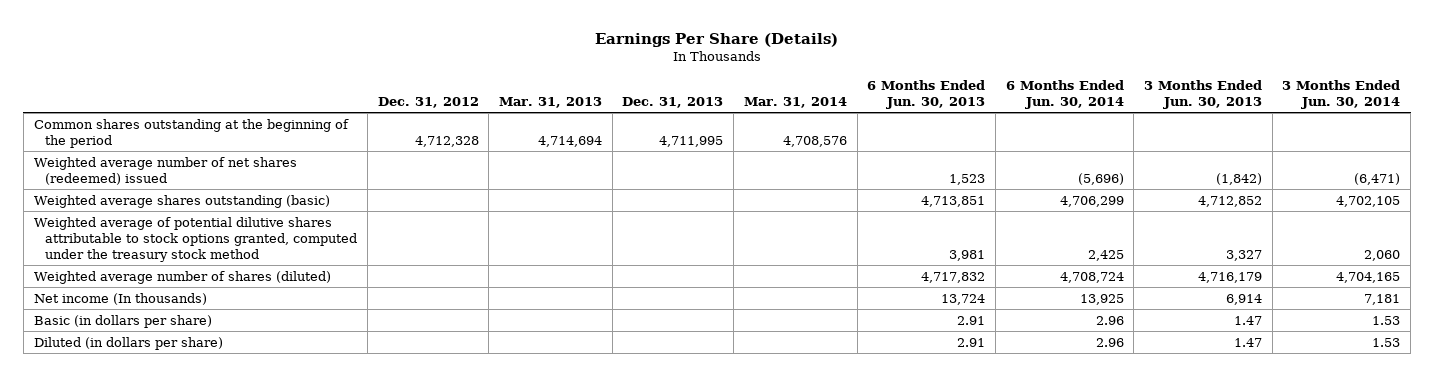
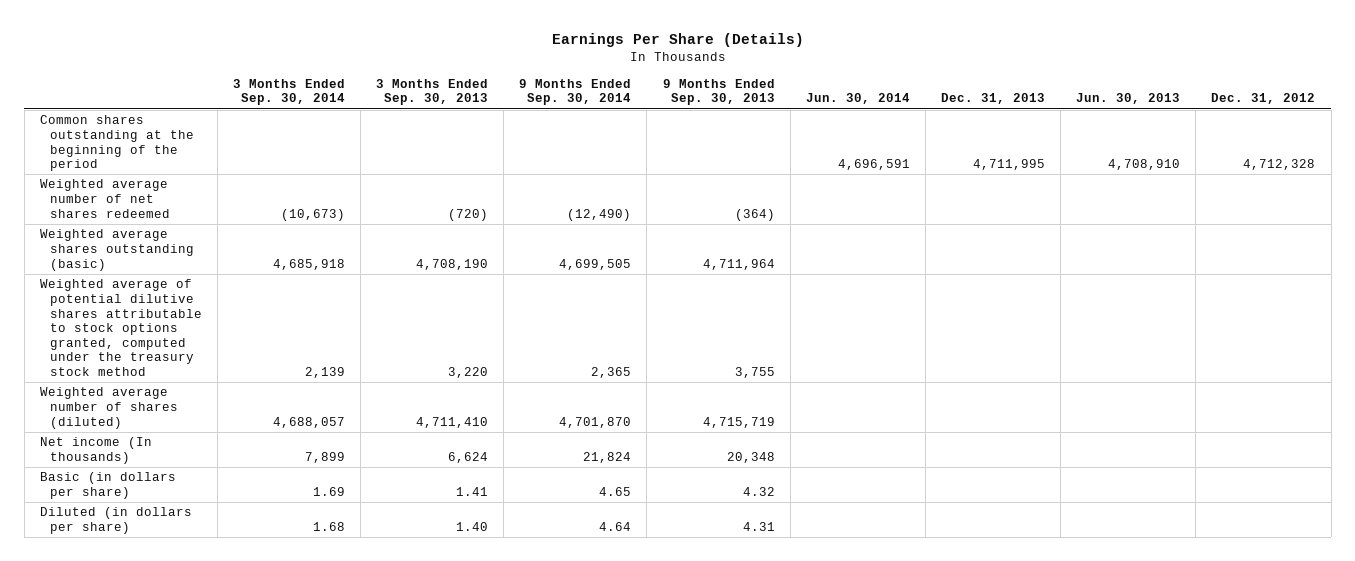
[499,97,603,109] Mar. 31, 2013 -> none
[743,97,847,109] Mar. 31, 2014 -> none
[867,79,986,110] 6 Months Ended Jun. 30, 2013 -> none
[1005,79,1124,110] 6 Months Ended Jun. 30, 2014 -> none
[1143,79,1262,110] 3 Months Ended Jun. 30, 2013 -> none
[1282,79,1401,110] 3 Months Ended Jun. 30, 2014 -> none
none -> [232,78,345,106] 3 Months Ended Sep. 30, 2014
none -> [376,78,489,106] 3 Months Ended Sep. 30, 2013
none -> [519,78,632,106] 9 Months Ended Sep. 30, 2014
none -> [662,78,775,106] 9 Months Ended Sep. 30, 2013
none -> [805,93,910,105] Jun. 30, 2014
none -> [1076,93,1181,105] Jun. 30, 2013
[33,156,297,185] Weighted average number of net shares (redeemed) issued -> [39,179,170,218] Weighted average number of net shares redeemed

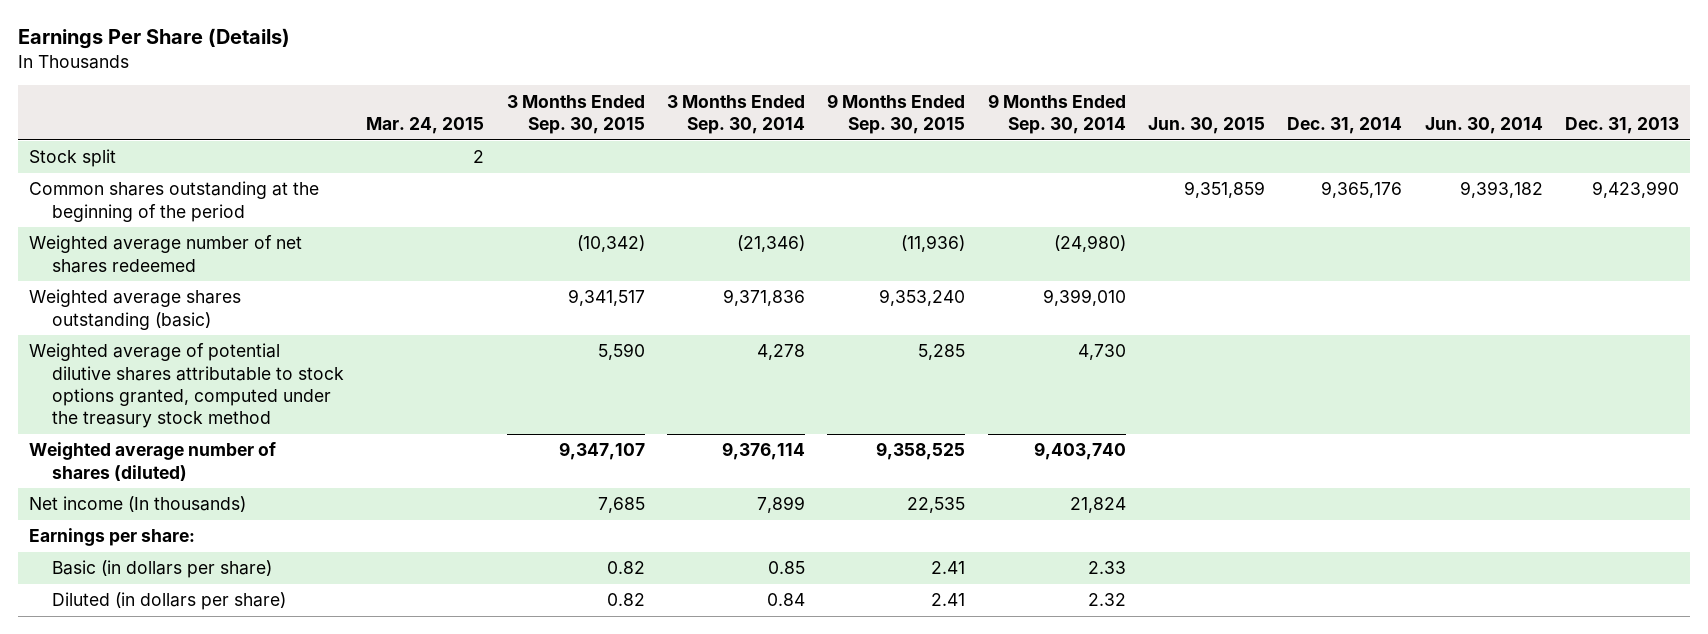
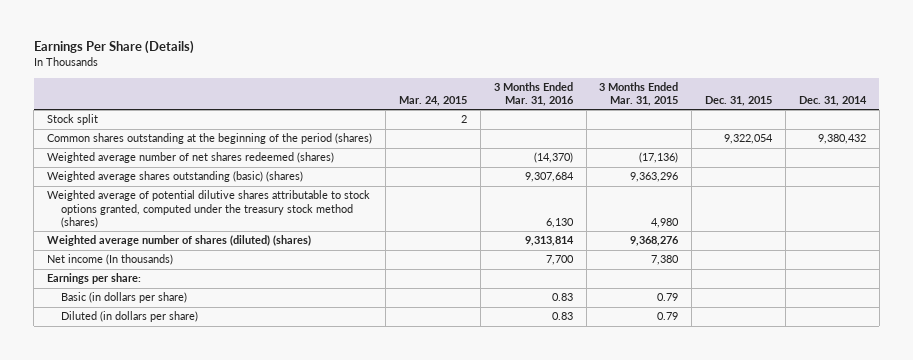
[506,94,645,134] 3 Months Ended Sep. 30, 2015 -> none
[666,94,805,134] 3 Months Ended Sep. 30, 2014 -> none
[827,93,966,134] 9 Months Ended Sep. 30, 2015 -> none
[987,93,1126,134] 9 Months Ended Sep. 30, 2014 -> none
[1147,116,1265,134] Jun. 30, 2015 -> none
[1424,116,1543,134] Jun. 30, 2014 -> none
[1565,116,1680,134] Dec. 31, 2013 -> none
none -> [493,81,574,107] 3 Months Ended Mar. 31, 2016
none -> [599,81,679,107] 3 Months Ended Mar. 31, 2015
none -> [705,96,773,107] Dec. 31, 2015
[28,181,319,222] Common shares outstanding at the beginning of the period -> [47,133,373,145] Common shares outstanding at the beginning of the period (shares)
[1321,181,1403,199] 9,365,176 -> [817,134,866,145] 9,380,432
[28,235,302,273] Weighted average number of net shares redeemed -> [47,152,335,164] Weighted average number of net shares redeemed (shares)
[28,289,241,330] Weighted average shares outstanding (basic) -> [47,171,304,183] Weighted average shares outstanding (basic) (shares)
[28,343,344,428] Weighted average of potential dilutive shares attributable to stock options granted, computed under the treasury stock method -> [47,190,371,228] Weighted average of potential dilutive shares attributable to stock options granted, computed under the treasury stock method (shares)
[28,442,276,481] Weighted average number of shares (diluted) -> [47,235,312,247] Weighted average number of shares (diluted) (shares)

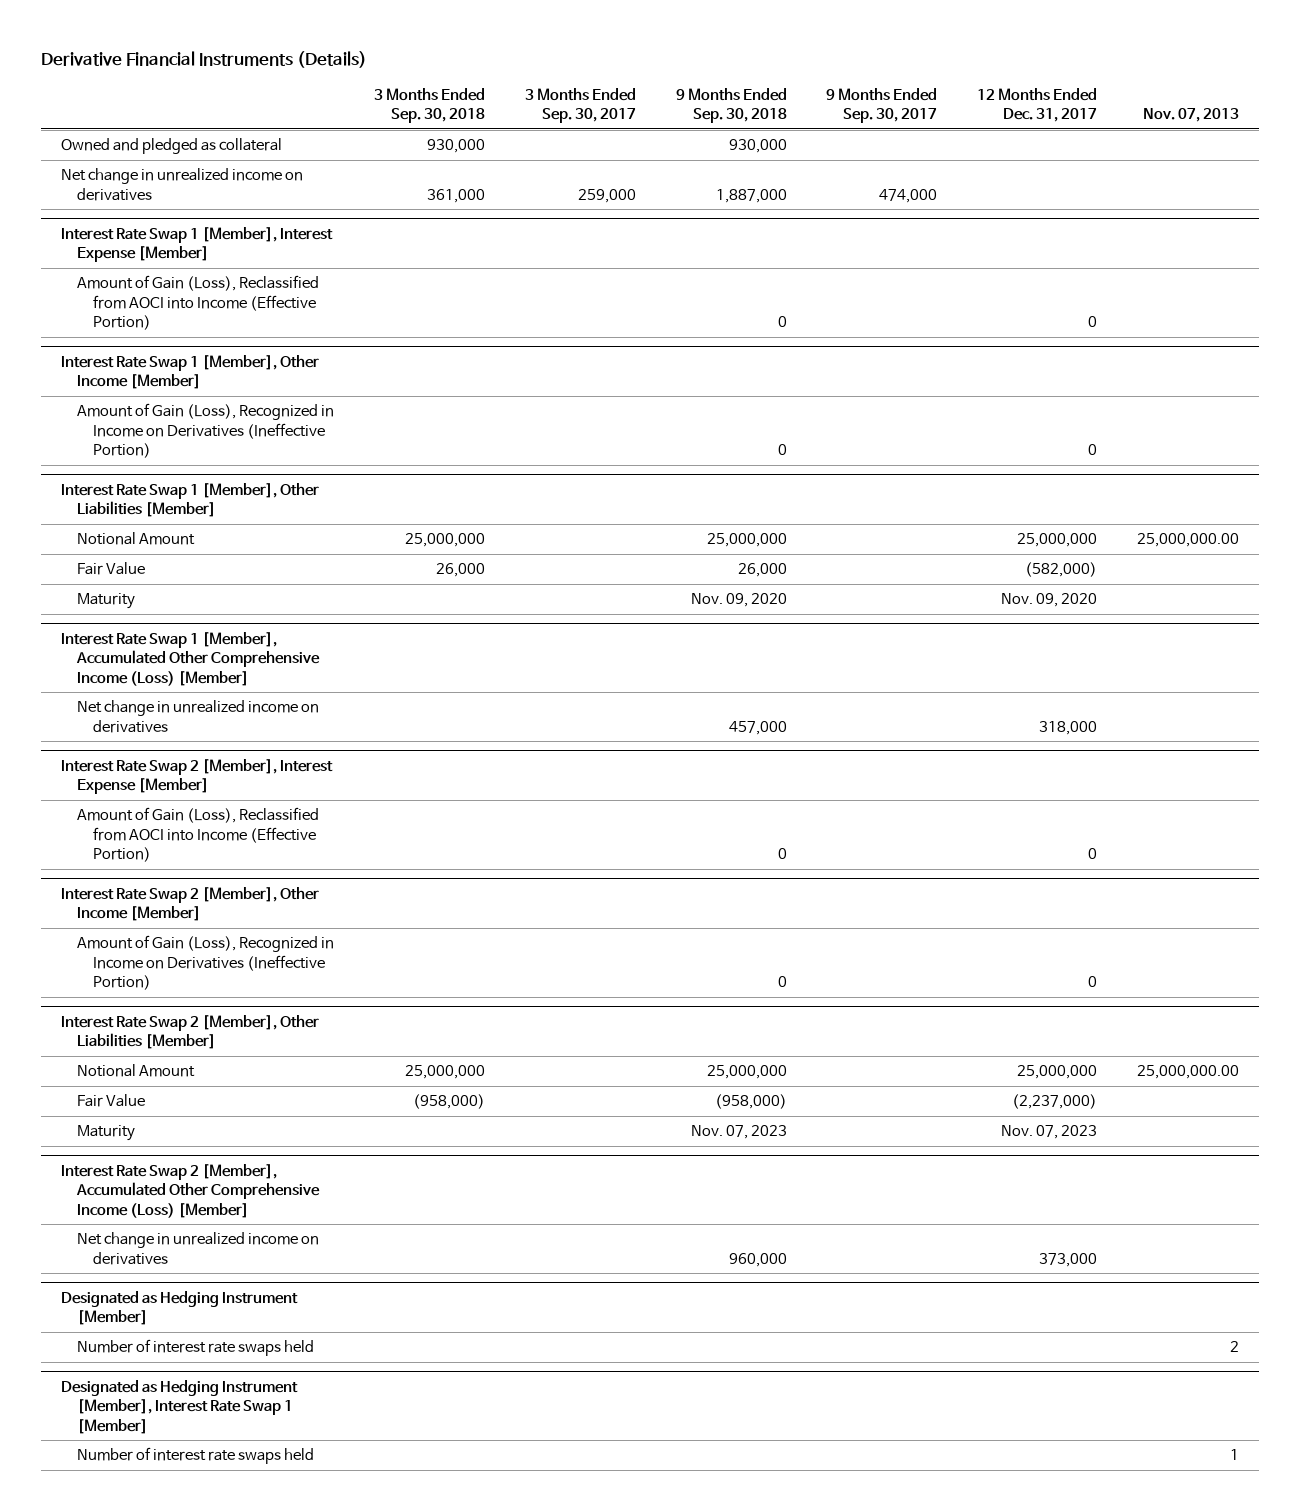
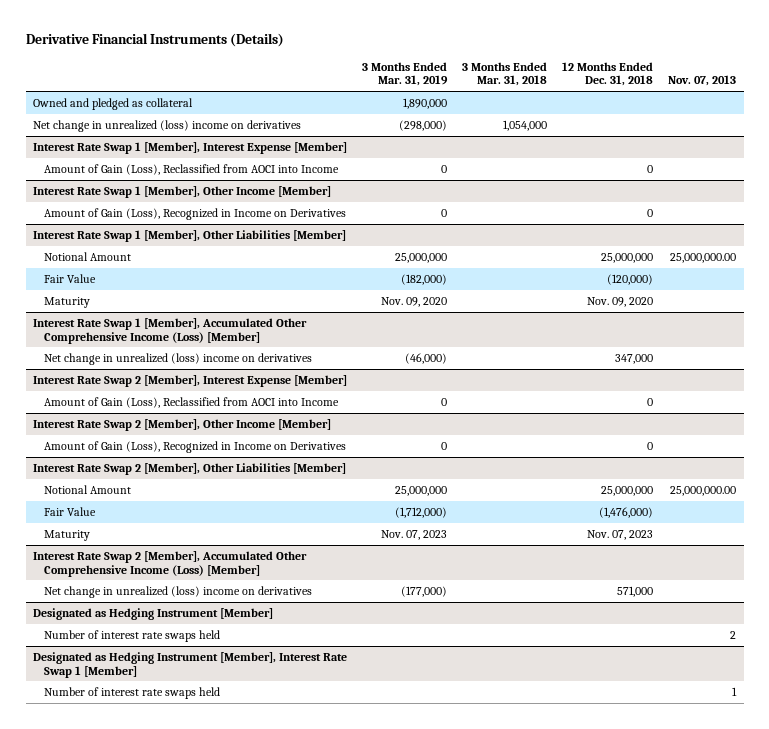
[374,87,486,124] 3 Months Ended Sep. 30, 2018 -> none
[524,87,636,124] 3 Months Ended Sep. 30, 2017 -> none
[675,87,787,124] 9 Months Ended Sep. 30, 2018 -> none
[826,87,938,124] 9 Months Ended Sep. 30, 2017 -> none
[977,87,1098,123] 12 Months Ended Dec. 31, 2017 -> none
none -> [362,61,449,87] 3 Months Ended Mar. 31, 2019
none -> [462,61,548,87] 3 Months Ended Mar. 31, 2018
none -> [562,61,654,87] 12 Months Ended Dec. 31, 2018
[61,168,304,201] Net change in unrealized income on derivatives -> [33,119,302,132] Net change in unrealized (loss) income on derivatives
[77,275,320,330] Amount of Gain (Loss), Reclassified from AOCI into Income (Effective Portion) -> [43,163,339,175] Amount of Gain (Loss), Reclassified from AOCI into Income
[77,403,335,458] Amount of Gain (Loss), Recognized in Income on Derivatives (Ineffective Portion) -> [43,207,346,220] Amount of Gain (Loss), Recognized in Income on Derivatives
[77,700,320,733] Net change in unrealized income on derivatives -> [43,352,312,365] Net change in unrealized (loss) income on derivatives
[77,807,320,862] Amount of Gain (Loss), Reclassified from AOCI into Income (Effective Portion) -> [43,396,339,408] Amount of Gain (Loss), Reclassified from AOCI into Income
[77,935,335,990] Amount of Gain (Loss), Recognized in Income on Derivatives (Ineffective Portion) -> [43,440,346,453] Amount of Gain (Loss), Recognized in Income on Derivatives
[77,1232,320,1265] Net change in unrealized income on derivatives -> [43,585,312,598] Net change in unrealized (loss) income on derivatives

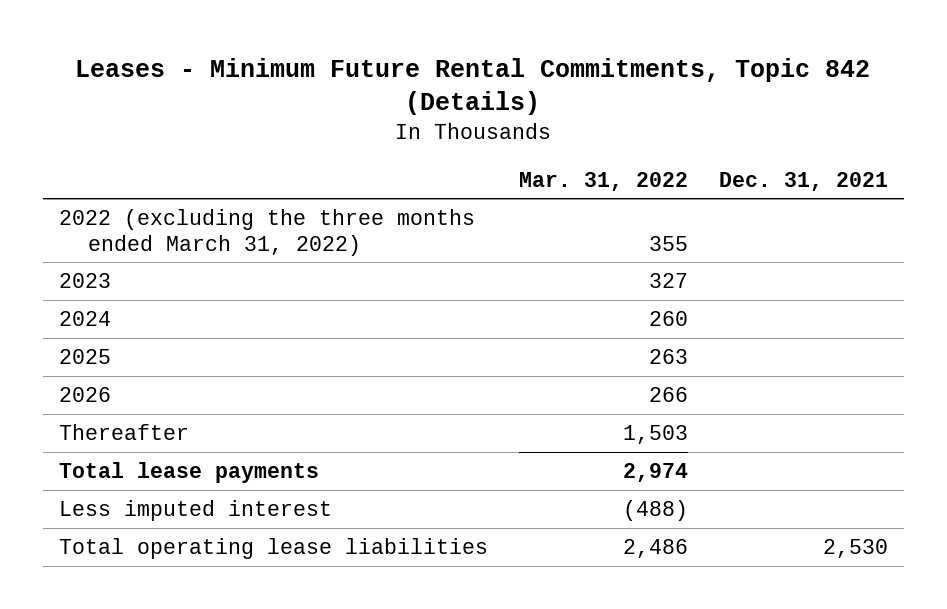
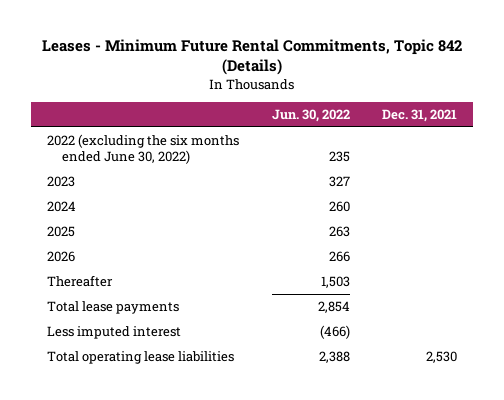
[518,171,688,191] Mar. 31, 2022 -> none
none -> [271,108,350,122] Jun. 30, 2022
[58,208,475,256] 2022 (excluding the three months ended March 31, 2022) -> [46,134,239,165] 2022 (excluding the six months ended June 30, 2022)

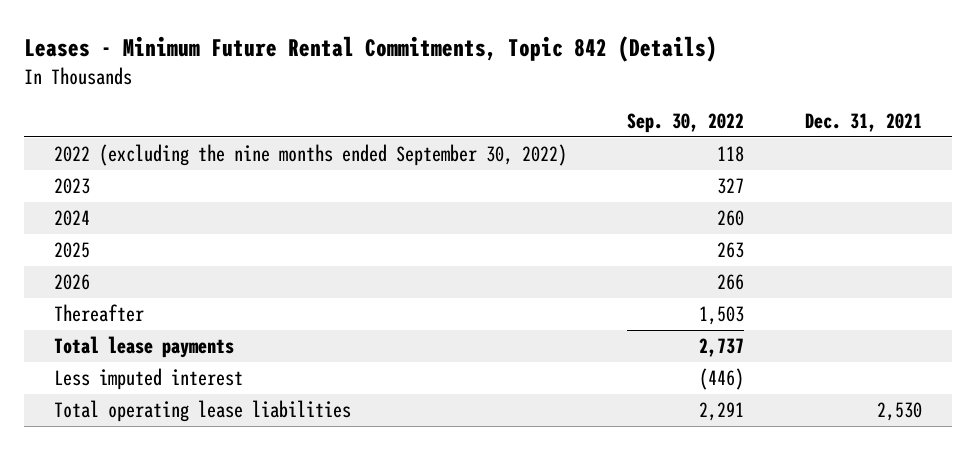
[271,108,350,122] Jun. 30, 2022 -> none
none -> [627,113,745,134] Sep. 30, 2022
[46,134,239,165] 2022 (excluding the six months ended June 30, 2022) -> [54,144,568,167] 2022 (excluding the nine months ended September 30, 2022)

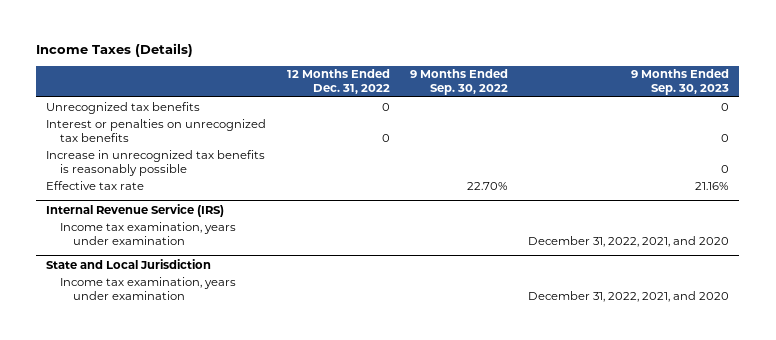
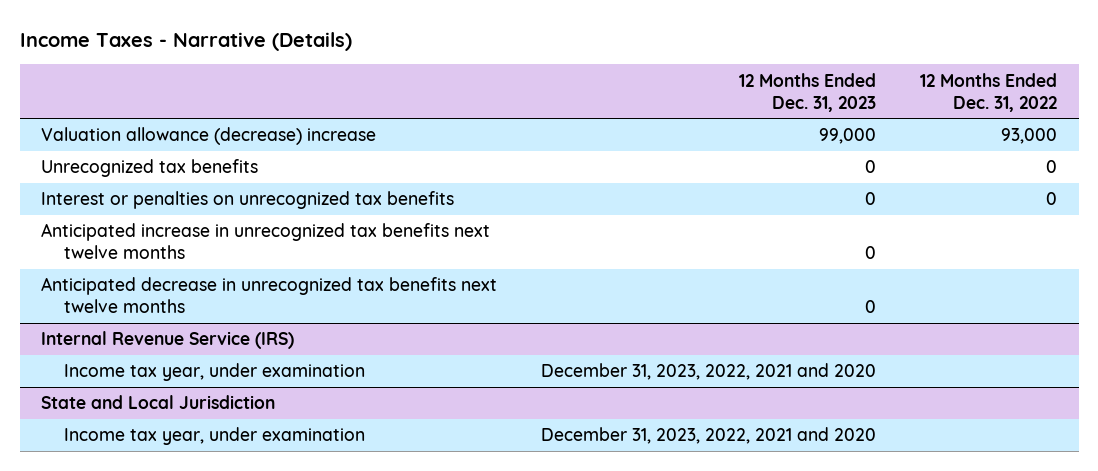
[36,43,194,58] Income Taxes (Details) -> [19,31,352,51] Income Taxes - Narrative (Details)
[409,69,508,96] 9 Months Ended Sep. 30, 2022 -> none
[631,69,730,96] 9 Months Ended Sep. 30, 2023 -> none
none -> [739,72,877,112] 12 Months Ended Dec. 31, 2023
none -> [41,127,377,146] Valuation allowance (decrease) increase
[46,180,145,190] Effective tax rate -> none
[46,149,266,176] Increase in unrecognized tax benefits is reasonably possible -> [41,223,491,260] Anticipated increase in unrecognized tax benefits next twelve months
none -> [41,277,498,314] Anticipated decrease in unrecognized tax benefits next twelve months
[59,221,236,245] Income tax examination, years under examination -> [63,363,365,382] Income tax year, under examination
[59,276,236,300] Income tax examination, years under examination -> [63,427,365,446] Income tax year, under examination

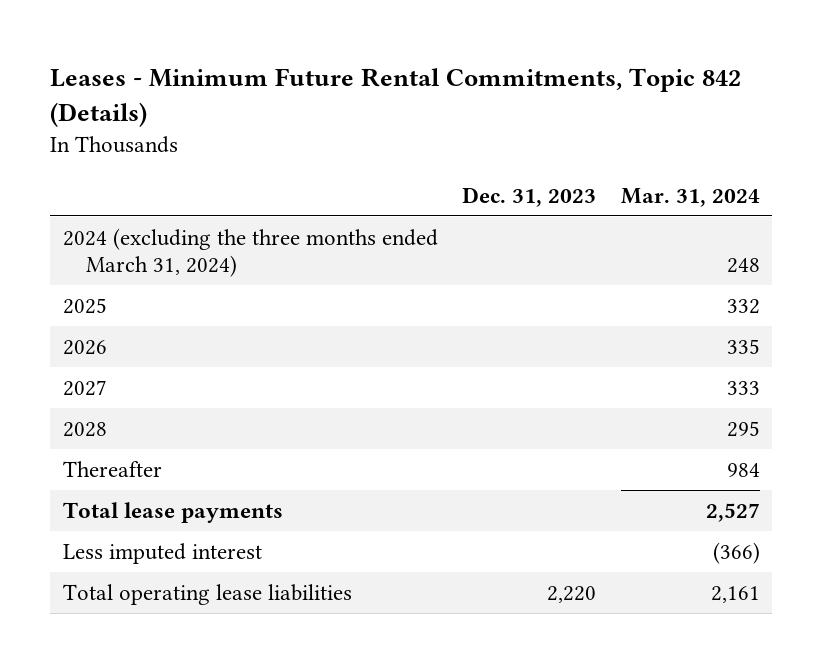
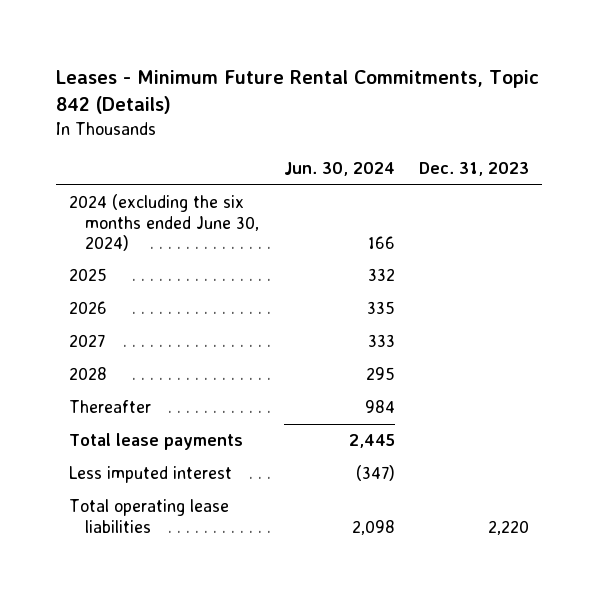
[621,187,761,207] Mar. 31, 2024 -> none
none -> [283,162,395,177] Jun. 30, 2024
[62,227,438,277] 2024 (excluding the three months ended March 31, 2024) -> [68,194,259,252] 2024 (excluding the six months ended June 30, 2024)

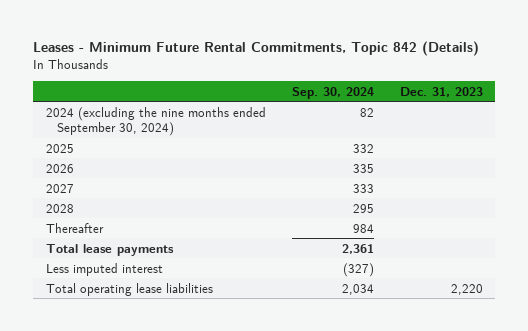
[283,162,395,177] Jun. 30, 2024 -> none
none -> [291,86,374,99] Sep. 30, 2024
[68,194,259,252] 2024 (excluding the six months ended June 30, 2024) -> [45,106,266,136] 2024 (excluding the nine months ended September 30, 2024)

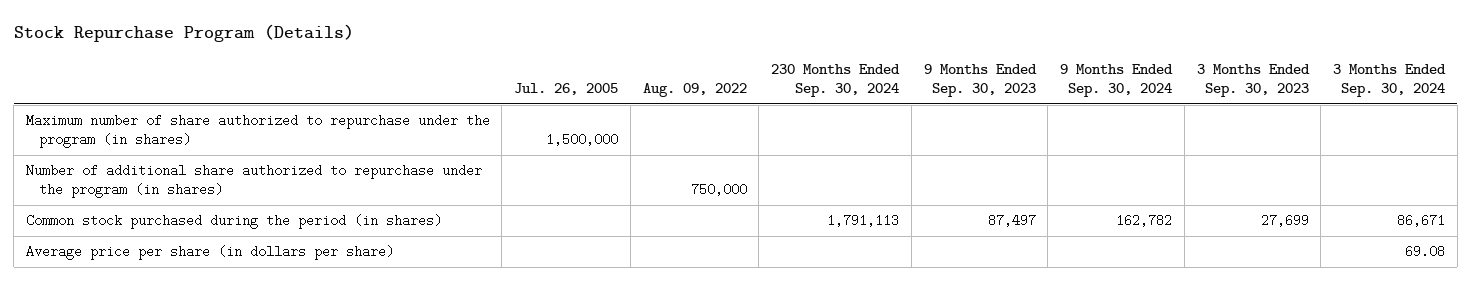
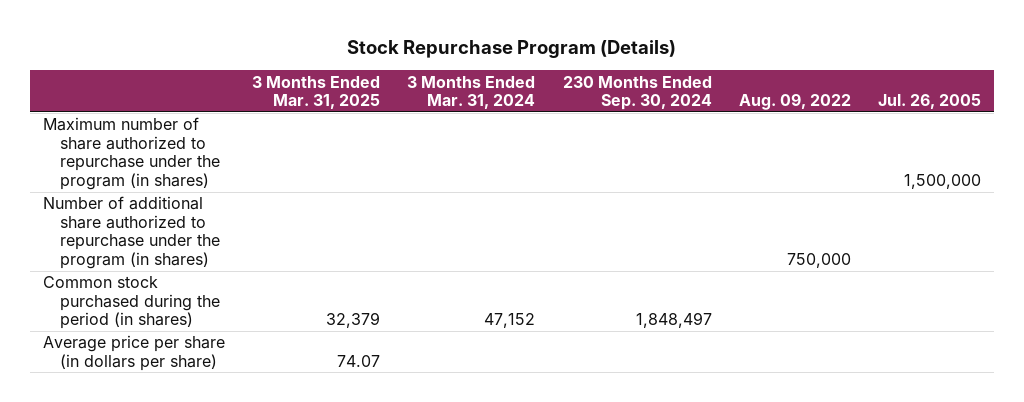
[923,64,1037,98] 9 Months Ended Sep. 30, 2023 -> none
[1060,64,1174,98] 9 Months Ended Sep. 30, 2024 -> none
[1196,64,1310,98] 3 Months Ended Sep. 30, 2023 -> none
[1333,64,1447,98] 3 Months Ended Sep. 30, 2024 -> none
none -> [252,75,381,110] 3 Months Ended Mar. 31, 2025
none -> [407,75,536,110] 3 Months Ended Mar. 31, 2024
[827,214,900,228] 1,791,113 -> [635,312,712,329] 1,848,497

